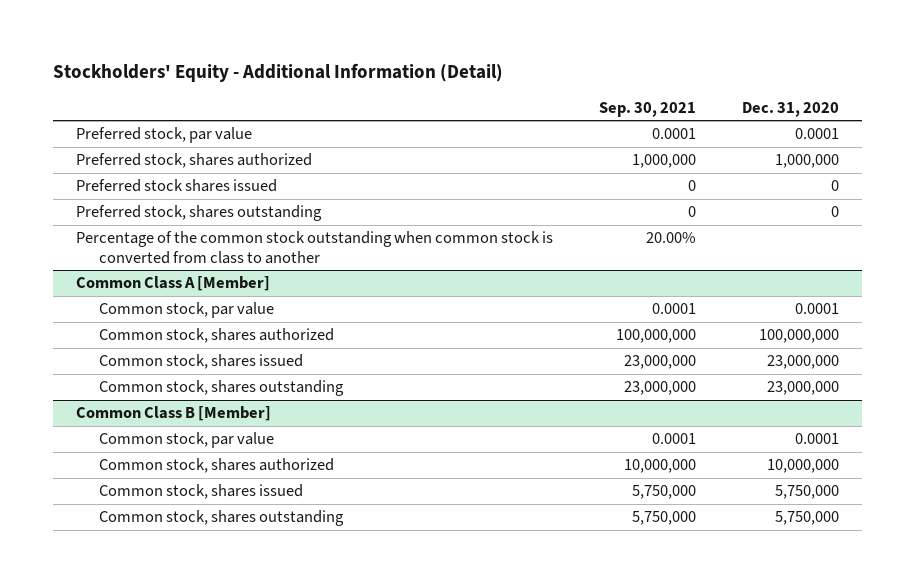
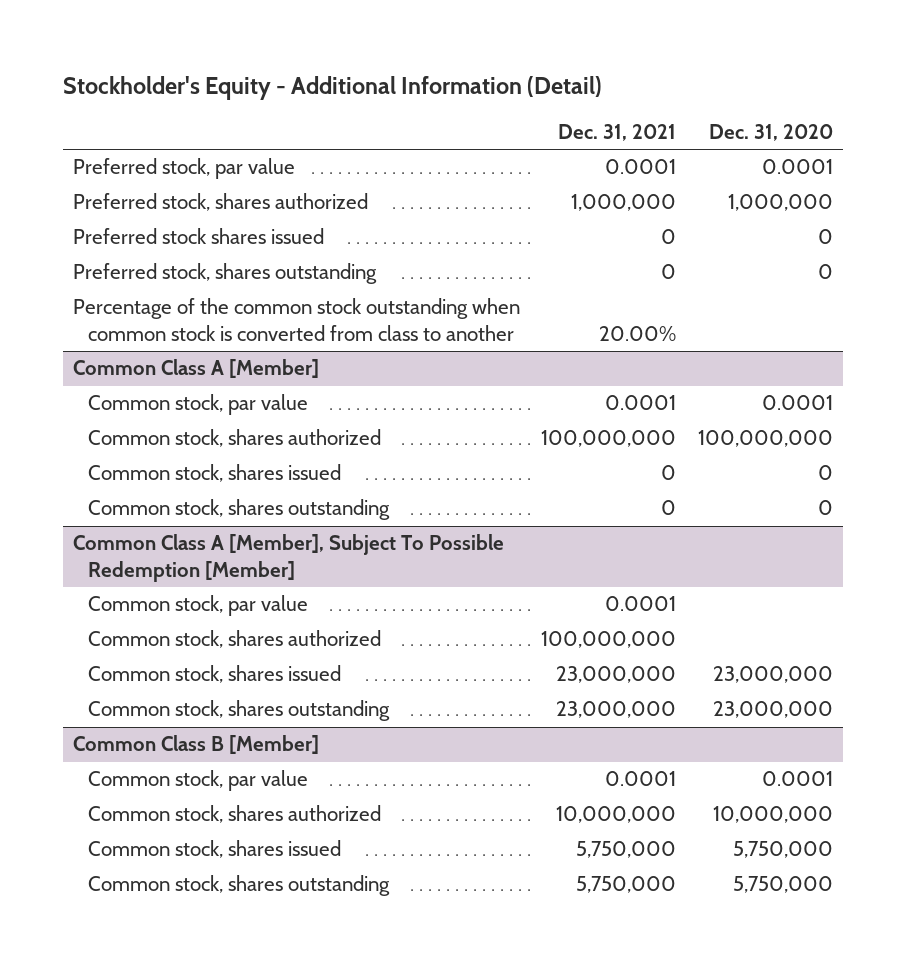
[53,63,504,83] Stockholders' Equity - Additional Information (Detail) -> [62,76,602,101] Stockholder's Equity - Additional Information (Detail)
[598,101,696,117] Sep. 30, 2021 -> none
none -> [558,124,677,142] Dec. 31, 2021
none -> [87,464,341,483] Common stock, shares issued
none -> [87,499,390,521] Common stock, shares outstanding
none -> [73,534,505,582] Common Class A [Member], Subject To Possible Redemption [Member]
none -> [87,595,308,617] Common stock, par value
none -> [87,630,381,649] Common stock, shares authorized

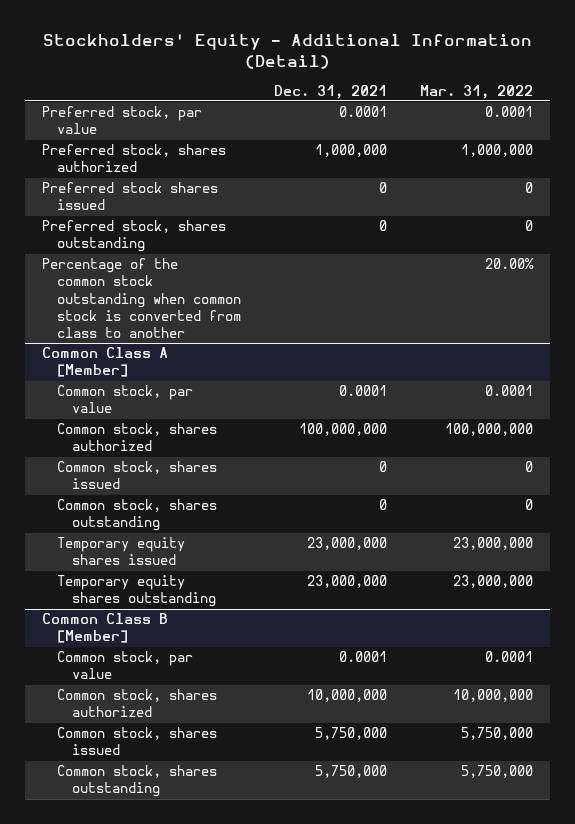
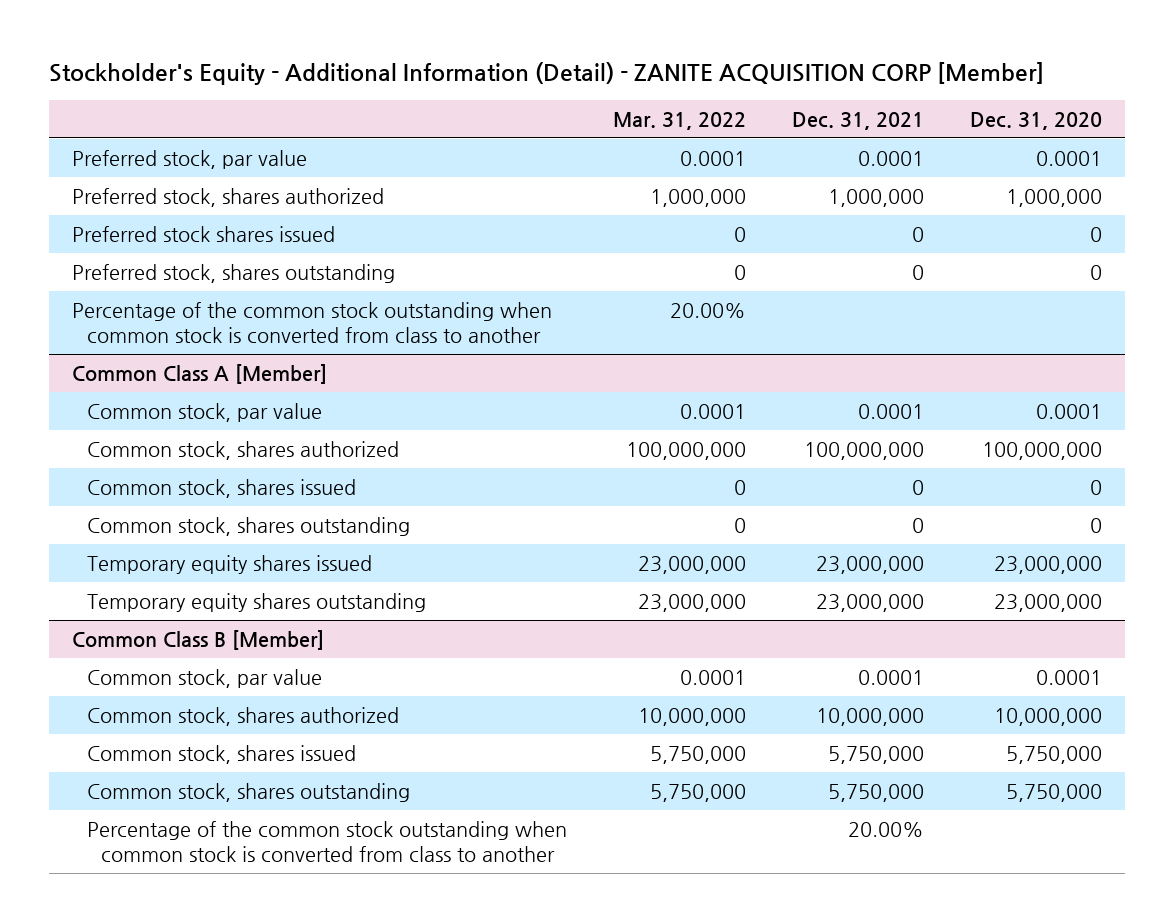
[42,34,532,69] Stockholders' Equity - Additional Information (Detail) -> [49,62,1045,86] Stockholder's Equity - Additional Information (Detail) - ZANITE ACQUISITION CORP [Member]
none -> [969,111,1102,130] Dec. 31, 2020
none -> [86,820,567,862] Percentage of the common stock outstanding when common stock is converted from class to another

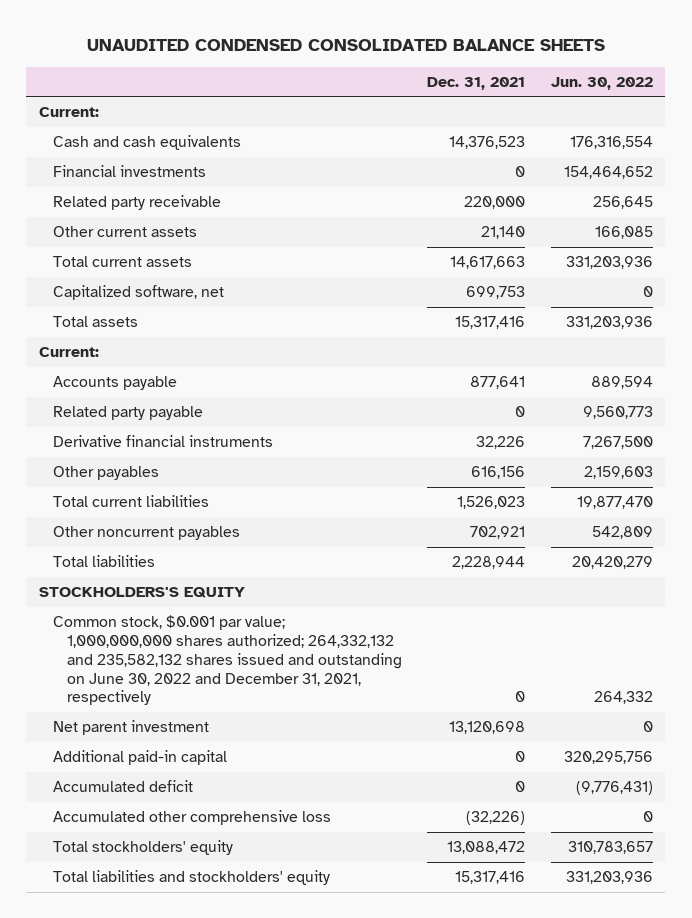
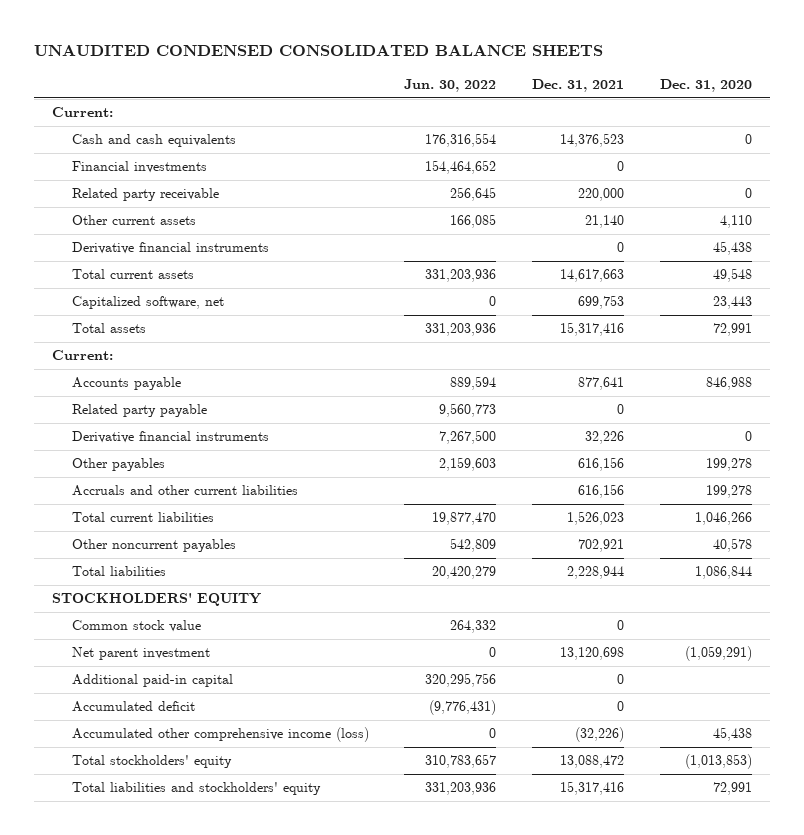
none -> [659,78,752,92] Dec. 31, 2020
none -> [71,242,269,255] Derivative financial instruments
none -> [71,485,298,497] Accruals and other current liabilities
[38,587,245,599] STOCKHOLDERS'S EQUITY -> [52,593,262,607] STOCKHOLDERS' EQUITY
[52,615,402,706] Common stock, $0.001 par value; 1,000,000,000 shares authorized; 264,332,132 and 235,582,132 shares issued and outstanding on June 30, 2022 and December 31, 2021, respectively -> [71,620,201,633] Common stock value
[52,810,331,826] Accumulated other comprehensive loss -> [71,727,369,743] Accumulated other comprehensive income (loss)

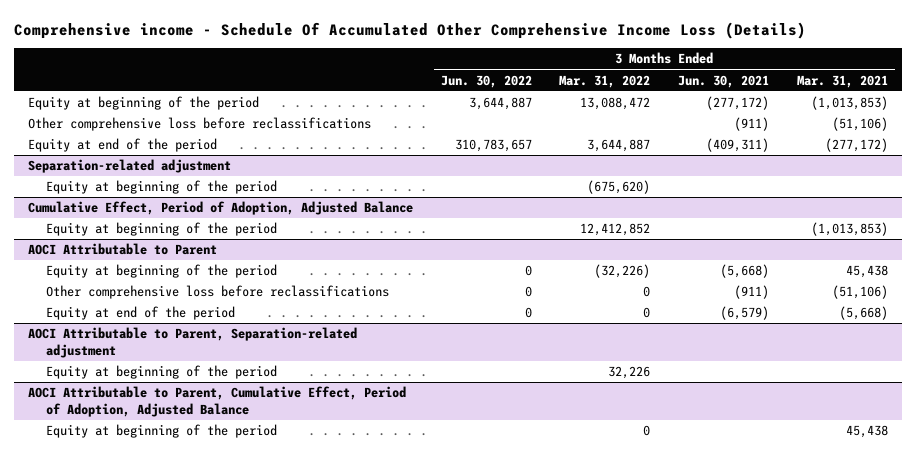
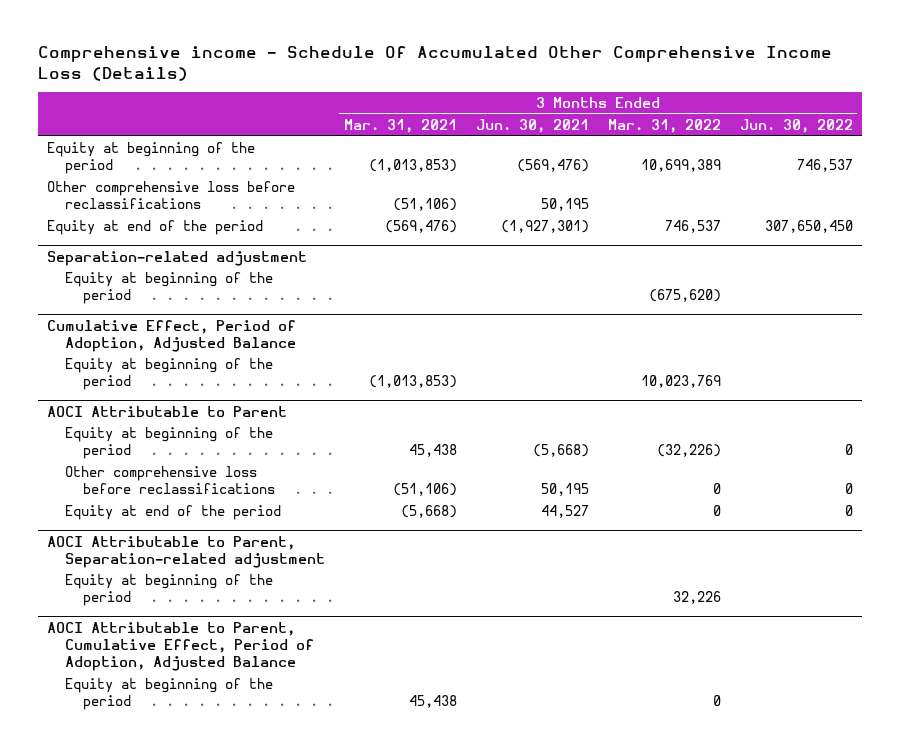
[468,97,532,111] 3,644,887 -> [796,159,853,173] 746,537
[580,97,651,111] 13,088,472 -> [640,159,721,173] 10,699,389
[706,96,770,111] (277,172) -> [516,159,589,173] (569,476)
[734,117,770,132] (911) -> [540,198,589,212] 50,195
[454,139,532,153] 310,783,657 -> [764,219,853,233] 307,650,450
[587,139,651,153] 3,644,887 -> [664,219,721,233] 746,537
[706,138,770,153] (409,311) -> [500,219,589,233] (1,927,301)
[824,138,888,153] (277,172) -> [384,219,457,233] (569,476)
[580,223,651,237] 12,412,852 -> [640,375,721,389] 10,023,769
[734,285,770,300] (911) -> [540,483,589,497] 50,195
[720,306,770,321] (6,579) -> [540,504,589,518] 44,527

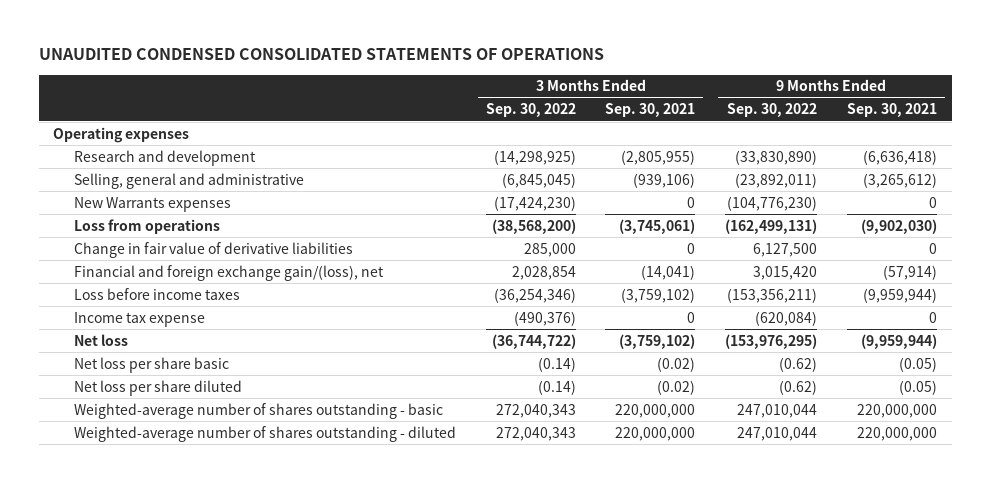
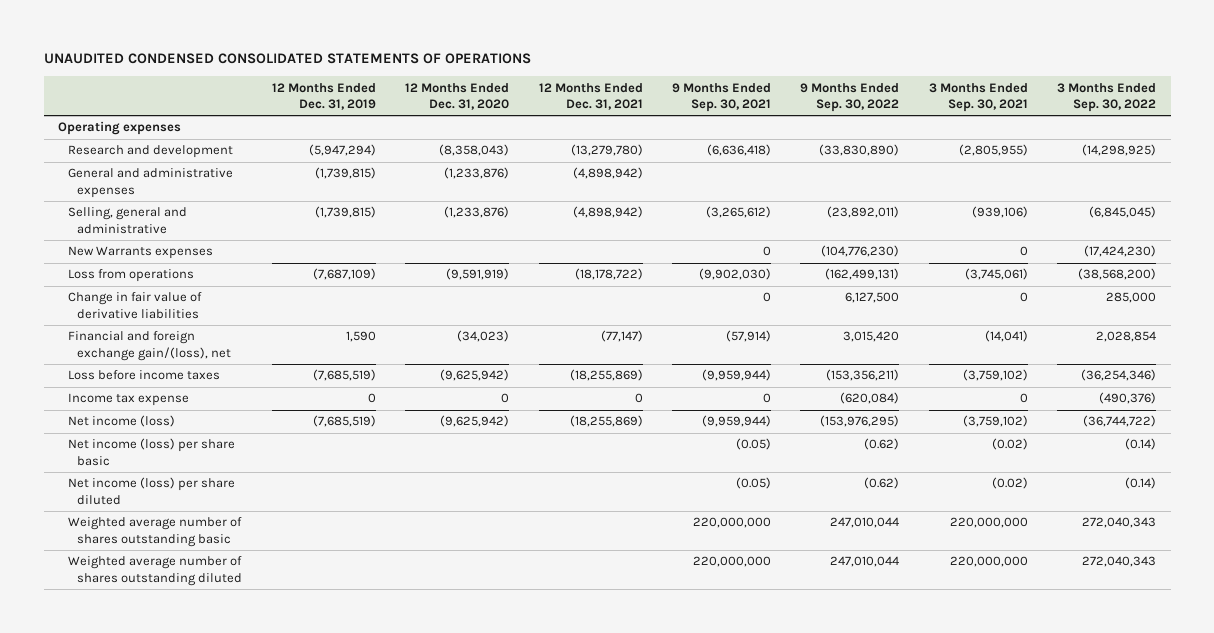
none -> [271,82,376,110] 12 Months Ended Dec. 31, 2019
none -> [405,82,510,110] 12 Months Ended Dec. 31, 2020
none -> [538,82,643,110] 12 Months Ended Dec. 31, 2021
none -> [67,168,233,198] General and administrative expenses
[73,333,128,346] Net loss -> [67,415,175,428] Net income (loss)
[73,356,229,373] Net loss per share basic -> [67,438,235,466] Net income (loss) per share basic
[73,379,242,396] Net loss per share diluted -> [67,477,235,505] Net income (loss) per share diluted
[73,402,443,419] Weighted-average number of shares outstanding - basic -> [67,517,242,547] Weighted average number of shares outstanding basic
[73,425,456,442] Weighted-average number of shares outstanding - diluted -> [67,556,243,586] Weighted average number of shares outstanding diluted

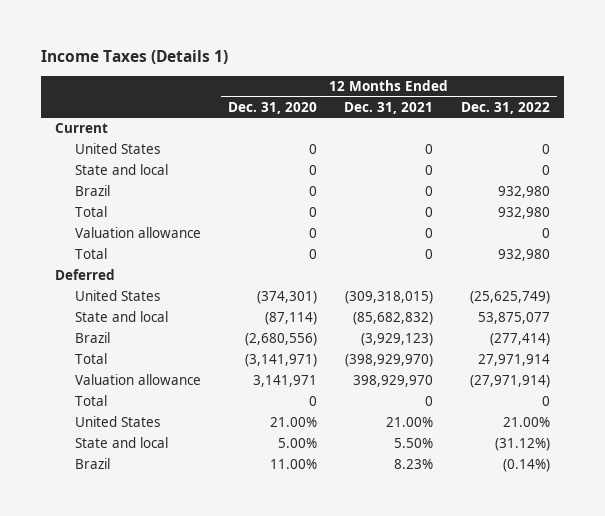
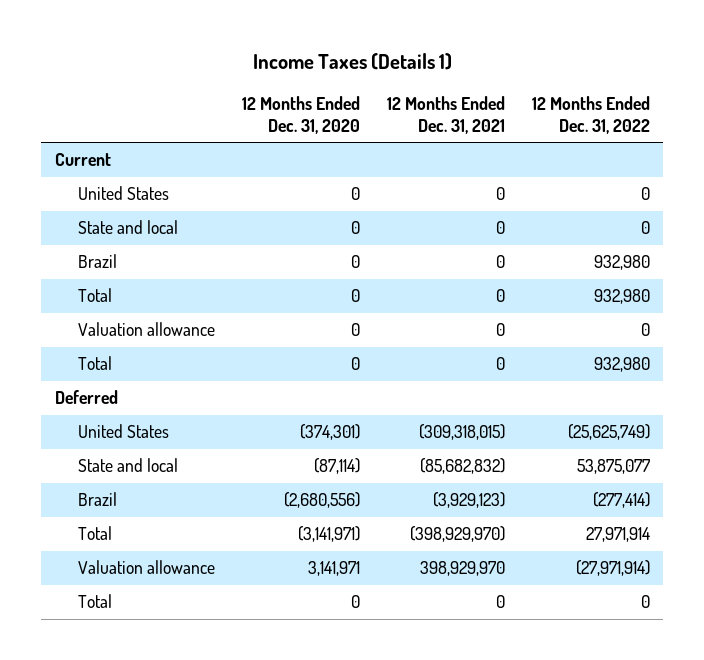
[74,416,160,428] United States -> none
[74,437,168,449] State and local -> none
[74,458,110,470] Brazil -> none

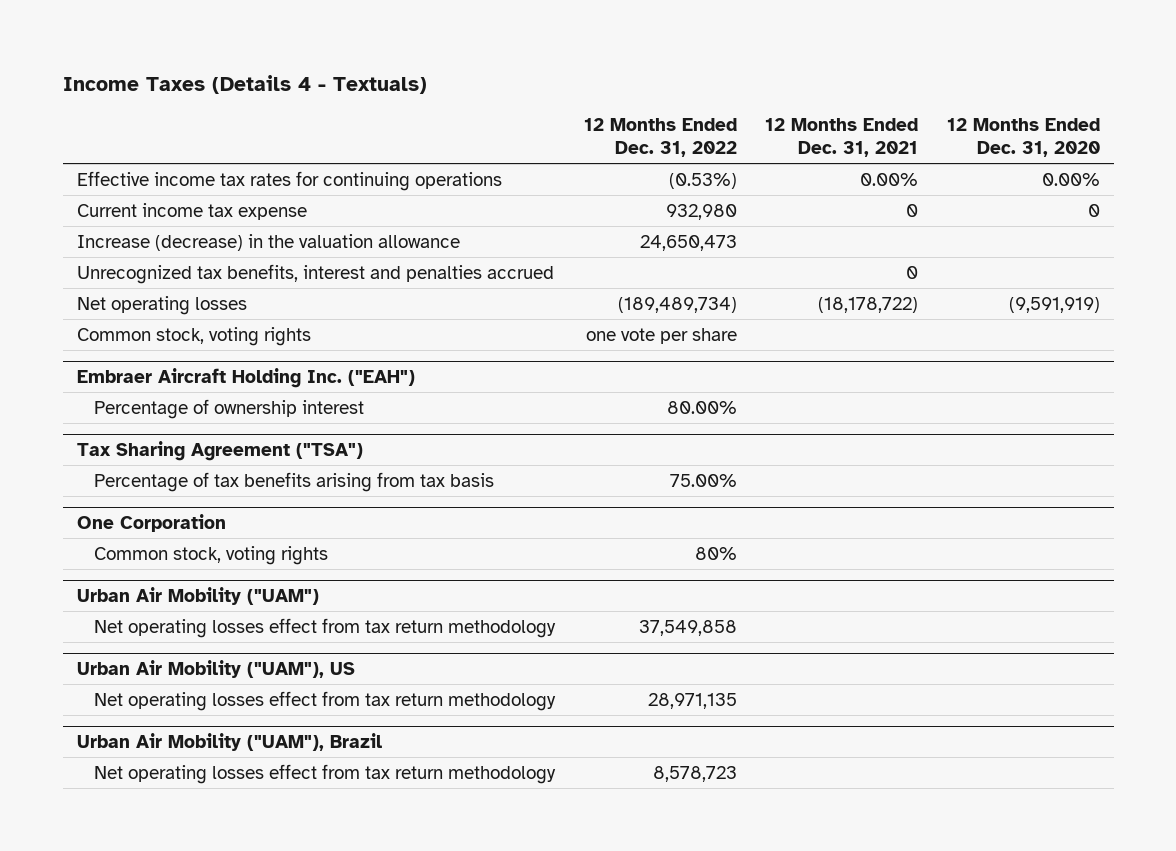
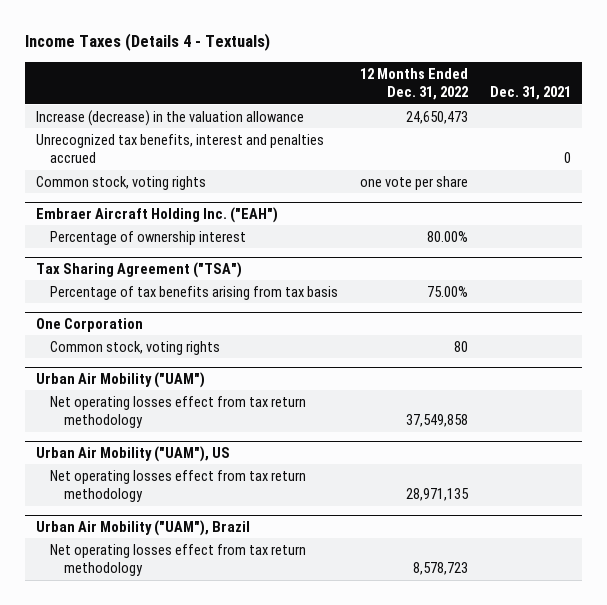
[765,118,919,157] 12 Months Ended Dec. 31, 2021 -> none
[946,118,1100,157] 12 Months Ended Dec. 31, 2020 -> none
none -> [489,86,571,101] Dec. 31, 2021
[76,170,502,191] Effective income tax rates for continuing operations -> none
[76,202,307,220] Current income tax expense -> none
[76,295,247,315] Net operating losses -> none
[694,546,737,560] 80% -> [453,340,468,352] 80

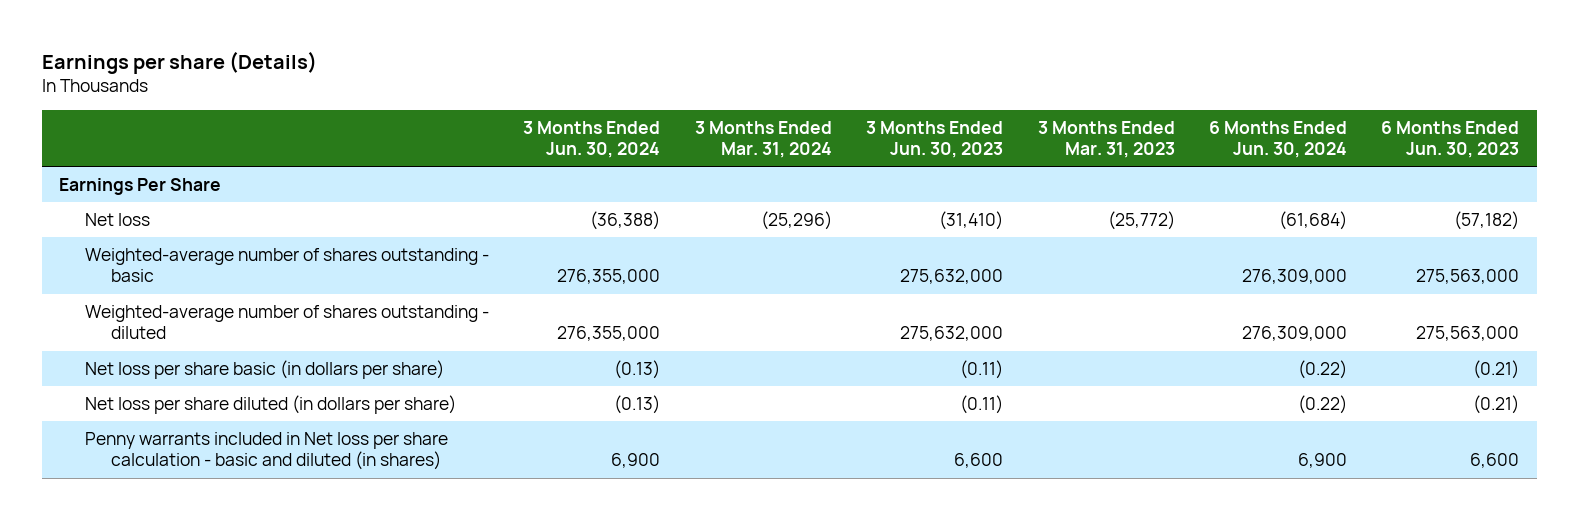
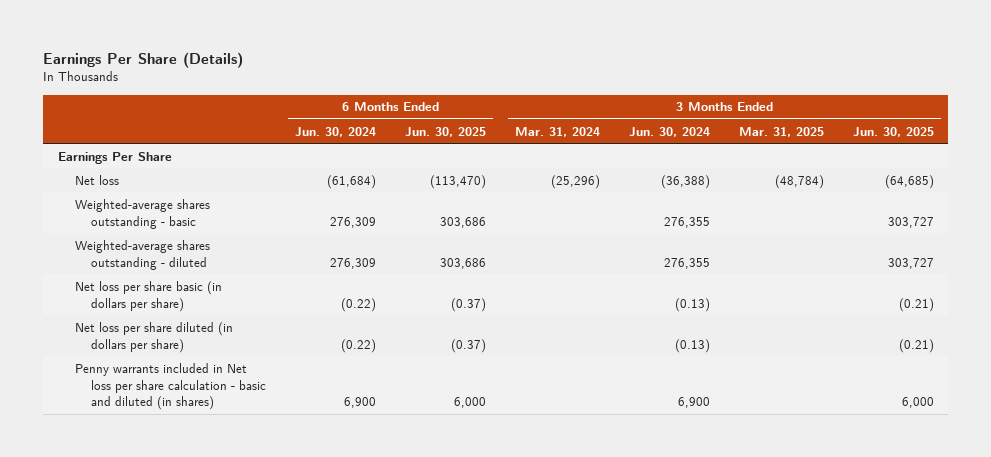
[41,50,317,74] Earnings per share (Details) -> [43,51,244,68] Earnings Per Share (Details)
[866,120,1004,159] 3 Months Ended Jun. 30, 2023 -> none
[1037,120,1175,159] 3 Months Ended Mar. 31, 2023 -> none
[1381,120,1520,159] 6 Months Ended Jun. 30, 2023 -> none
none -> [405,126,487,137] Jun. 30, 2025
none -> [738,126,824,137] Mar. 31, 2025
none -> [852,126,934,137] Jun. 30, 2025
[85,247,490,283] Weighted-average number of shares outstanding - basic -> [74,198,210,229] Weighted-average shares outstanding - basic
[557,269,661,285] 276,355,000 -> [664,216,711,228] 276,355
[1241,269,1347,285] 276,309,000 -> [330,216,377,228] 276,309
[85,304,490,340] Weighted-average number of shares outstanding - diluted -> [74,239,210,270] Weighted-average shares outstanding - diluted
[557,326,661,342] 276,355,000 -> [664,257,711,269] 276,355
[1241,326,1347,342] 276,309,000 -> [330,257,377,269] 276,309

